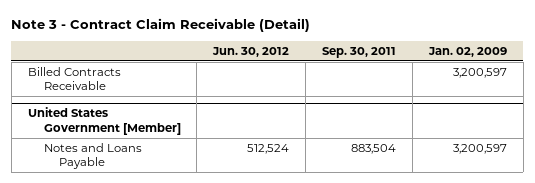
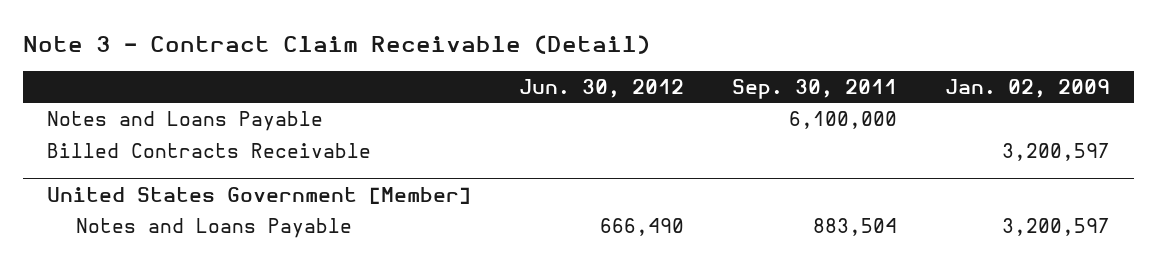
none -> [46,111,323,132] Notes and Loans Payable
[247,144,290,155] 512,524 -> [599,218,684,237] 666,490

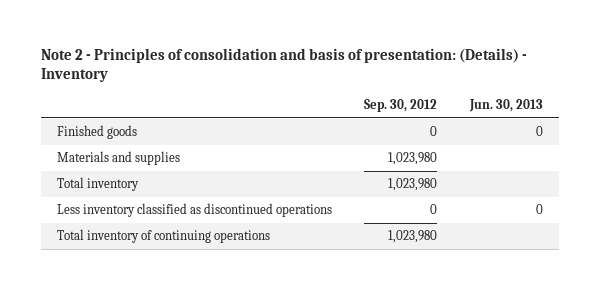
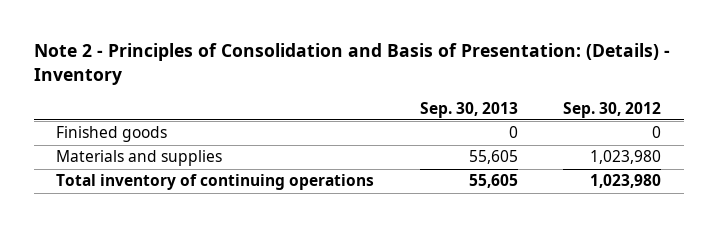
[40,47,527,83] Note 2 - Principles of consolidation and basis of presentation: (Details) - Inventory -> [33,43,670,85] Note 2 - Principles of Consolidation and Basis of Presentation: (Details) - Inventory
[468,99,543,113] Jun. 30, 2013 -> none
none -> [419,101,518,118] Sep. 30, 2013
[56,177,139,192] Total inventory -> none
[56,203,332,218] Less inventory classified as discontinued operations -> none

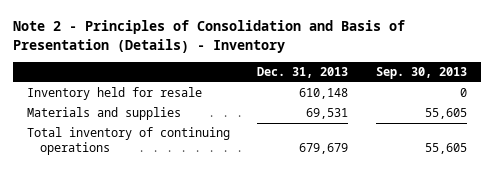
[33,43,670,85] Note 2 - Principles of Consolidation and Basis of Presentation: (Details) - Inventory -> [12,20,405,53] Note 2 - Principles of Consolidation and Basis of Presentation (Details) - Inventory
[563,101,662,118] Sep. 30, 2012 -> none
none -> [257,66,349,78] Dec. 31, 2013
[56,126,168,143] Finished goods -> [26,87,202,101] Inventory held for resale

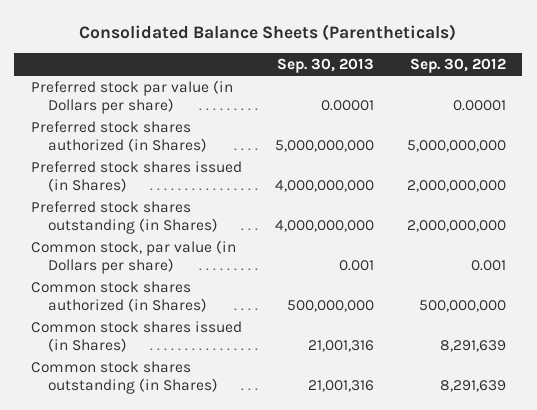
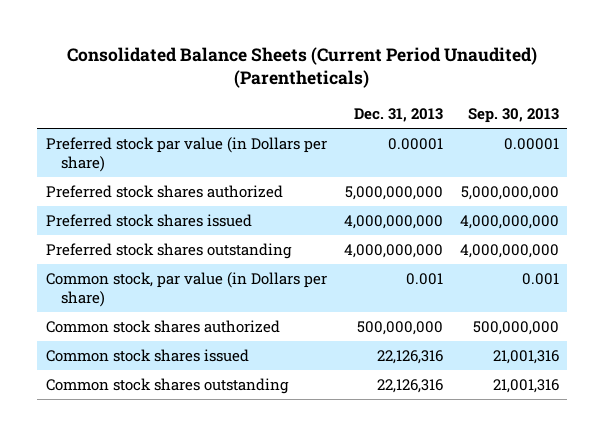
[79,23,457,41] Consolidated Balance Sheets (Parentheticals) -> [67,46,538,89] Consolidated Balance Sheets (Current Period Unaudited) (Parentheticals)
[409,57,506,73] Sep. 30, 2012 -> none
none -> [353,108,443,123] Dec. 31, 2013
[30,120,207,152] Preferred stock shares authorized (in Shares) -> [45,184,283,198] Preferred stock shares authorized
[30,160,242,192] Preferred stock shares issued (in Shares) -> [45,213,252,227] Preferred stock shares issued
[30,200,218,234] Preferred stock shares outstanding (in Shares) -> [45,242,292,259] Preferred stock shares outstanding
[30,280,207,312] Common stock shares authorized (in Shares) -> [45,319,280,333] Common stock shares authorized
[30,320,242,352] Common stock shares issued (in Shares) -> [45,348,249,362] Common stock shares issued
[30,360,218,394] Common stock shares outstanding (in Shares) -> [45,377,289,394] Common stock shares outstanding

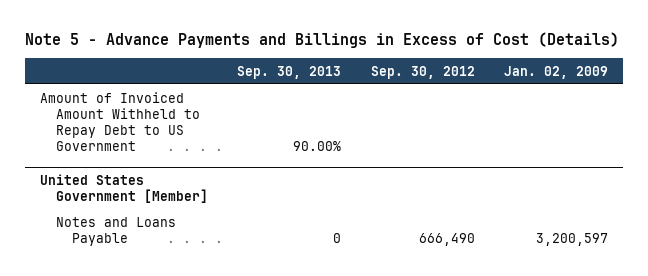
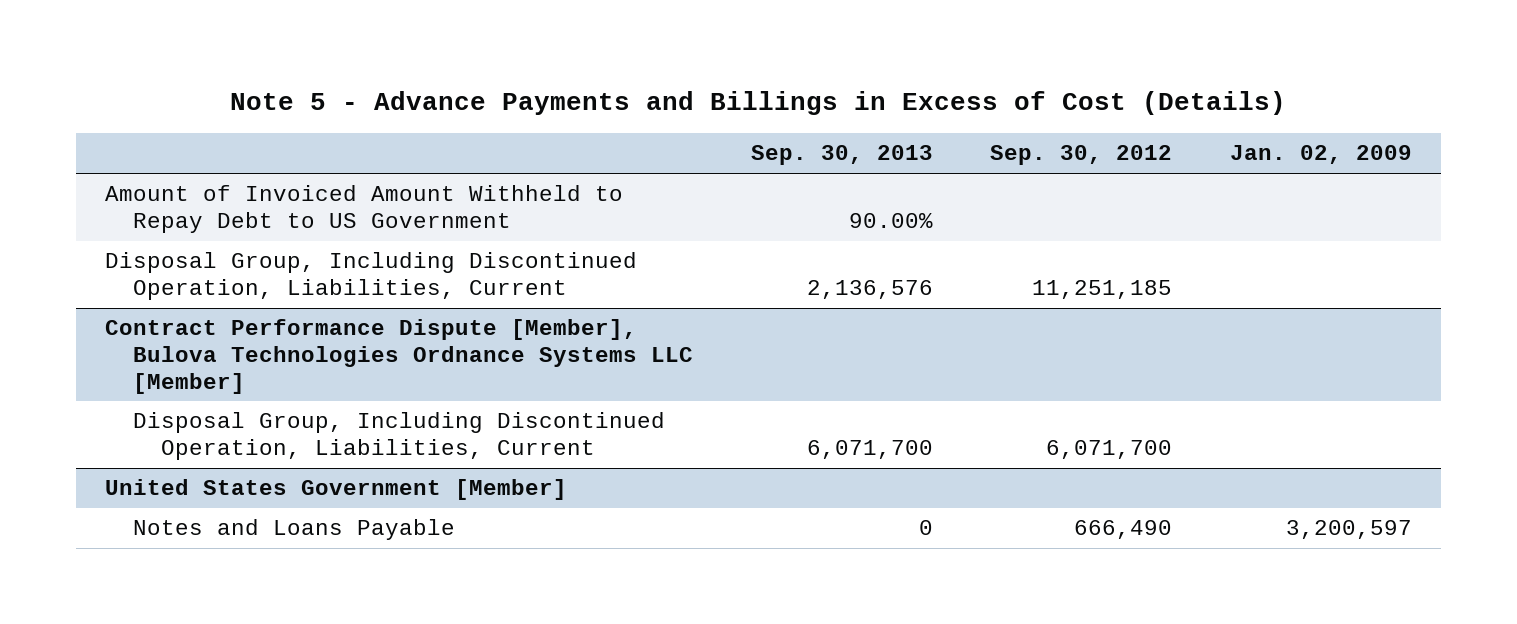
none -> [104,252,637,301] Disposal Group, Including Discontinued Operation, Liabilities, Current
none -> [104,319,693,394] Contract Performance Dispute [Member], Bulova Technologies Ordnance Systems LLC [Member]
none -> [132,412,665,461] Disposal Group, Including Discontinued Operation, Liabilities, Current

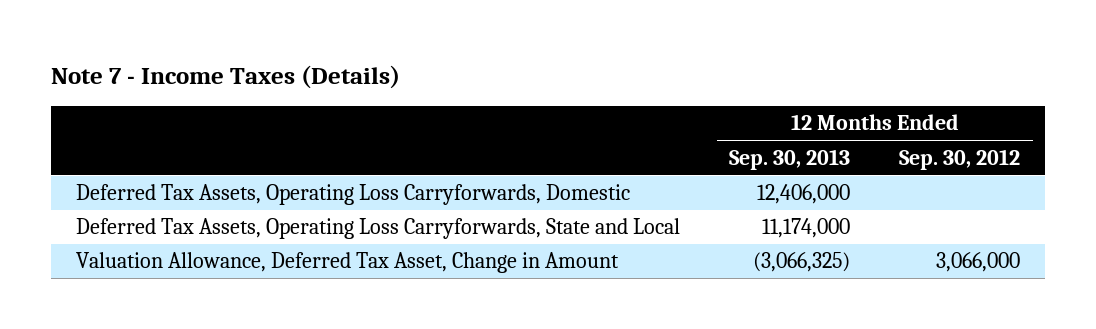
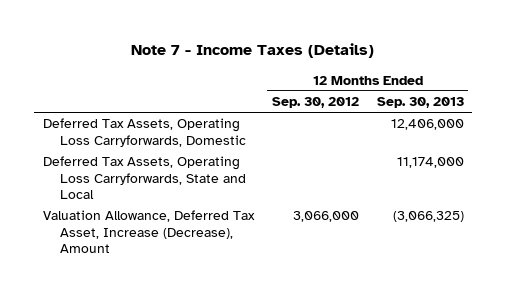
[75,252,619,274] Valuation Allowance, Deferred Tax Asset, Change in Amount -> [42,210,255,253] Valuation Allowance, Deferred Tax Asset, Increase (Decrease), Amount

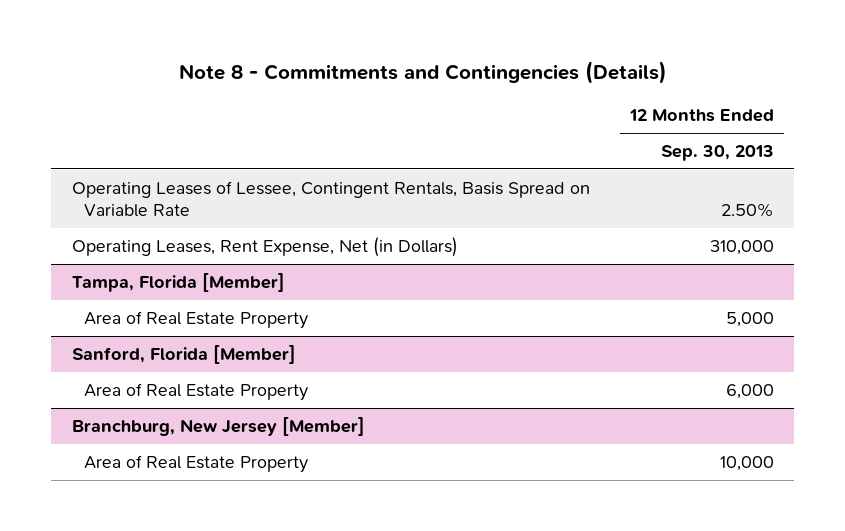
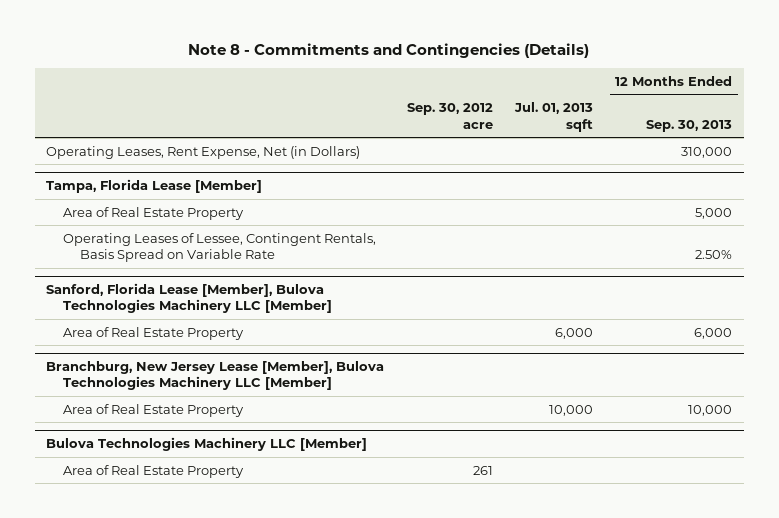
none -> [406,103,493,129] Sep. 30, 2012 acre
none -> [513,102,593,132] Jul. 01, 2013 sqft
[71,181,590,217] Operating Leases of Lessee, Contingent Rentals, Basis Spread on Variable Rate -> none
[71,273,285,293] Tampa, Florida [Member] -> [46,178,263,193] Tampa, Florida Lease [Member]
[71,345,296,365] Sanford, Florida [Member] -> none
none -> [62,232,376,263] Operating Leases of Lessee, Contingent Rentals, Basis Spread on Variable Rate
none -> [46,282,332,314] Sanford, Florida Lease [Member], Bulova Technologies Machinery LLC [Member]
[71,417,365,437] Branchburg, New Jersey [Member] -> none
none -> [46,360,385,391] Branchburg, New Jersey Lease [Member], Bulova Technologies Machinery LLC [Member]
none -> [46,436,368,451] Bulova Technologies Machinery LLC [Member]
none -> [62,464,244,478] Area of Real Estate Property

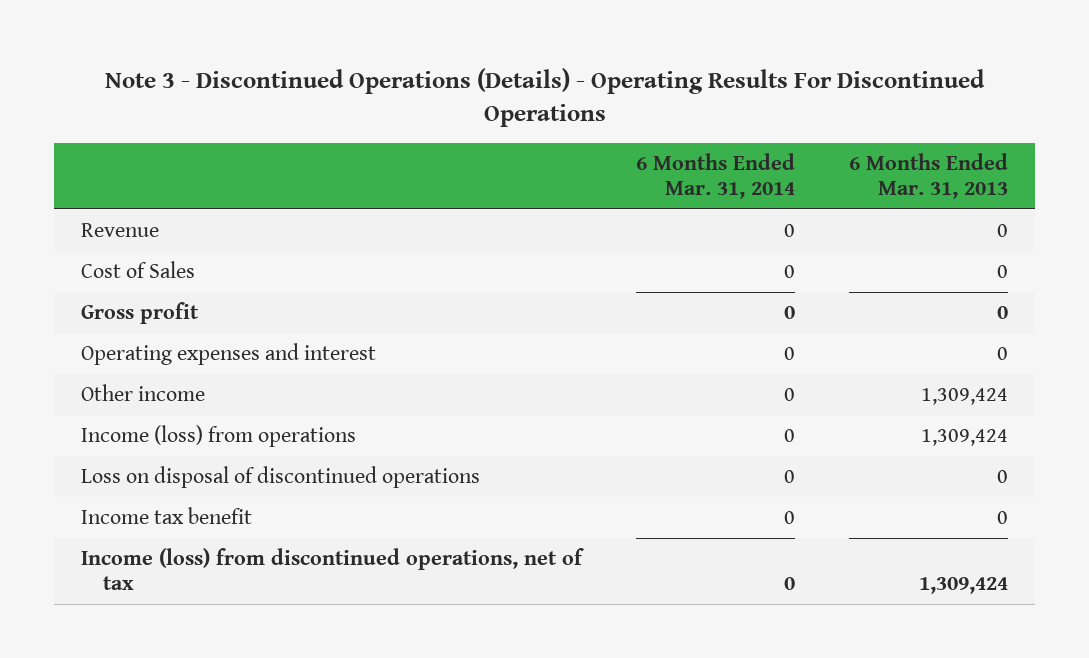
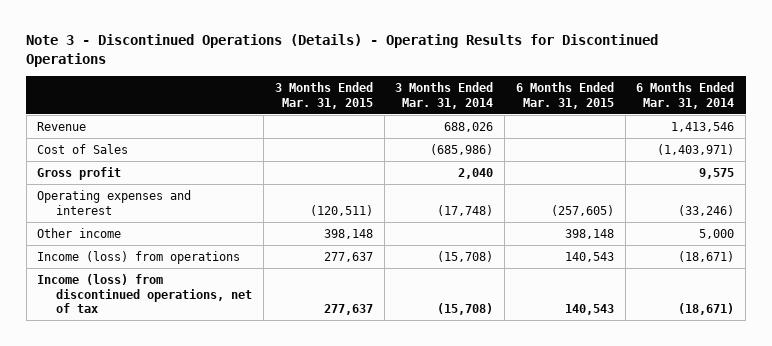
[104,67,985,128] Note 3 - Discontinued Operations (Details) - Operating Results For Discontinued Operations -> [26,33,659,67] Note 3 - Discontinued Operations (Details) - Operating Results for Discontinued Operations
[848,152,1008,200] 6 Months Ended Mar. 31, 2013 -> none
none -> [274,82,373,109] 3 Months Ended Mar. 31, 2015
none -> [395,82,494,109] 3 Months Ended Mar. 31, 2014
none -> [515,82,614,109] 6 Months Ended Mar. 31, 2015
[81,466,481,489] Loss on disposal of discontinued operations -> none
[81,507,253,525] Income tax benefit -> none
[784,224,796,238] 0 -> [671,122,735,133] 1,413,546
[784,265,796,279] 0 -> [657,144,735,156] (1,403,971)
[784,306,796,320] 0 -> [699,168,735,180] 9,575
[784,347,796,361] 0 -> [678,204,735,216] (33,246)
[784,388,796,402] 0 -> [699,229,735,240] 5,000
[784,429,796,443] 0 -> [678,251,735,263] (18,671)
[784,577,796,591] 0 -> [678,303,735,316] (18,671)

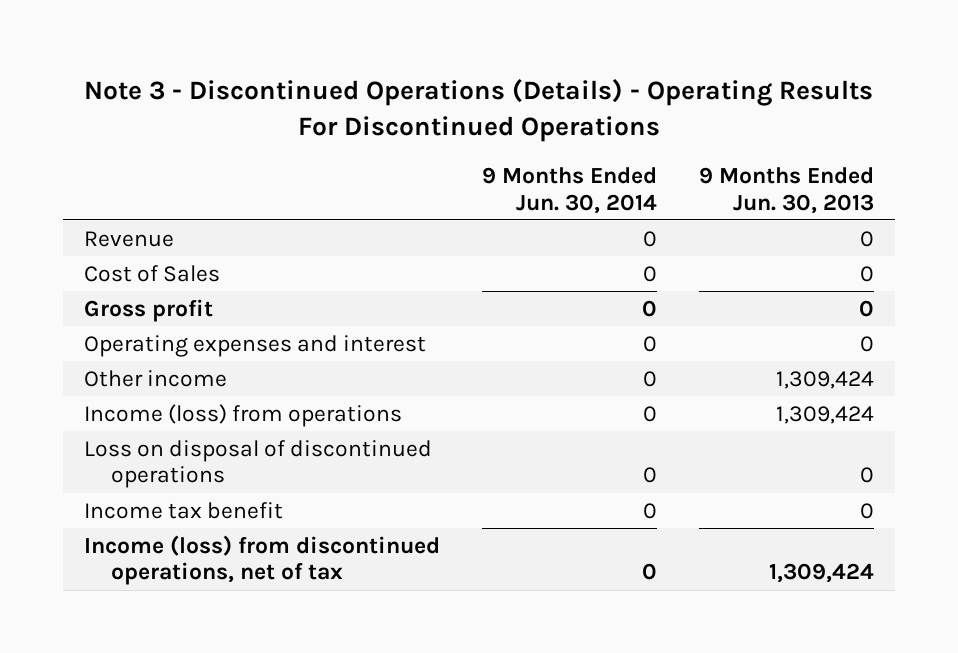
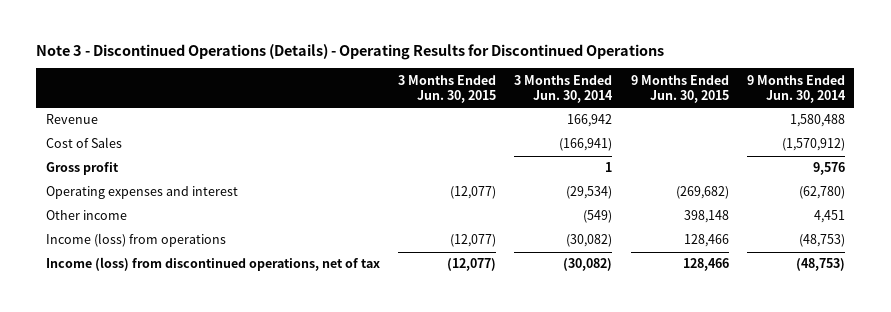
[84,79,874,142] Note 3 - Discontinued Operations (Details) - Operating Results For Discontinued Operations -> [36,43,665,60] Note 3 - Discontinued Operations (Details) - Operating Results for Discontinued Operations
[698,166,874,214] 9 Months Ended Jun. 30, 2013 -> none
none -> [398,74,497,104] 3 Months Ended Jun. 30, 2015
none -> [514,74,614,104] 3 Months Ended Jun. 30, 2014
none -> [630,74,729,104] 9 Months Ended Jun. 30, 2015
[84,439,433,489] Loss on disposal of discontinued operations -> none
[84,501,284,519] Income tax benefit -> none
[643,230,658,247] 0 -> [790,114,846,128] 1,580,488
[643,265,658,282] 0 -> [782,138,846,152] (1,570,912)
[642,299,658,317] 0 -> [813,162,846,176] 9,576
[643,335,658,352] 0 -> [799,186,846,200] (62,780)
[643,370,658,387] 0 -> [814,210,846,224] 4,451
[643,405,658,422] 0 -> [799,234,846,248] (48,753)
[642,563,658,581] 0 -> [796,258,846,272] (48,753)

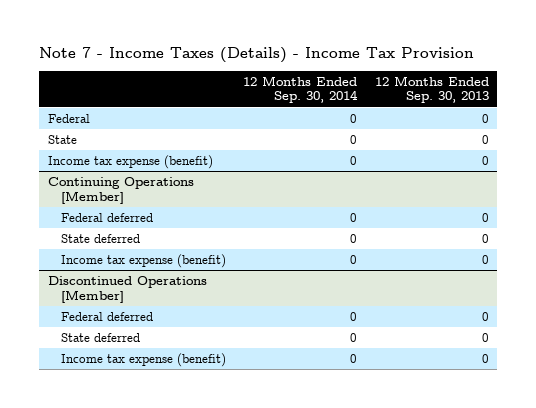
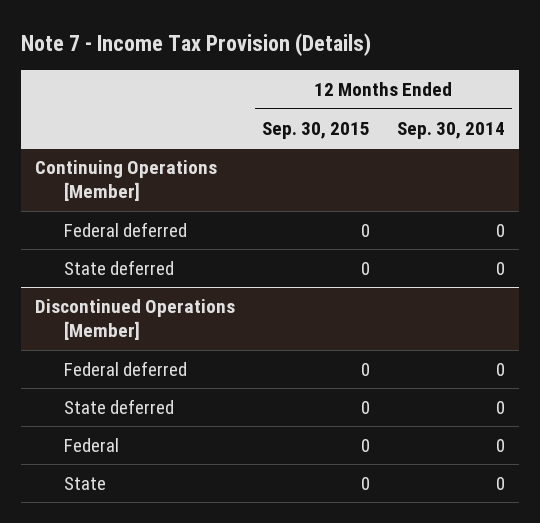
[39,47,475,64] Note 7 - Income Taxes (Details) - Income Tax Provision -> [21,33,372,57] Note 7 - Income Tax Provision (Details)
[374,75,489,104] 12 Months Ended Sep. 30, 2013 -> none
none -> [261,121,370,139] Sep. 30, 2015
[47,113,90,123] Federal -> none
[47,134,77,144] State -> none
[47,154,213,169] Income tax expense (benefit) -> none
[61,253,227,268] Income tax expense (benefit) -> none
[61,352,227,367] Income tax expense (benefit) -> none
none -> [64,438,120,453] Federal
none -> [64,477,107,491] State

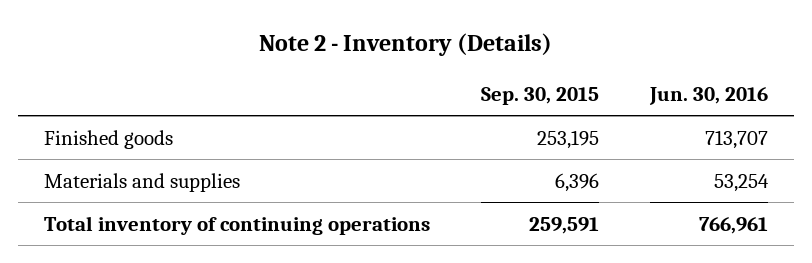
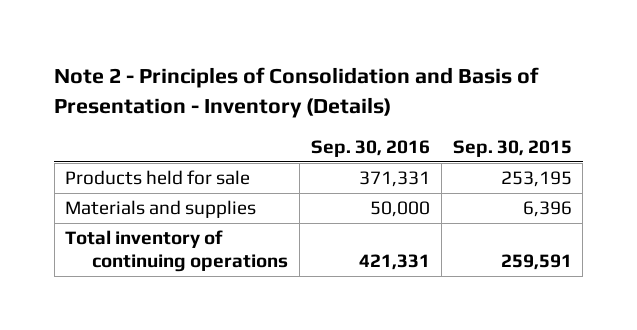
[259,32,553,56] Note 2 - Inventory (Details) -> [54,67,540,118] Note 2 - Principles of Consolidation and Basis of Presentation - Inventory (Details)
[649,86,769,105] Jun. 30, 2016 -> none
none -> [310,139,430,157] Sep. 30, 2016
[43,129,173,149] Finished goods -> [65,170,251,186] Products held for sale

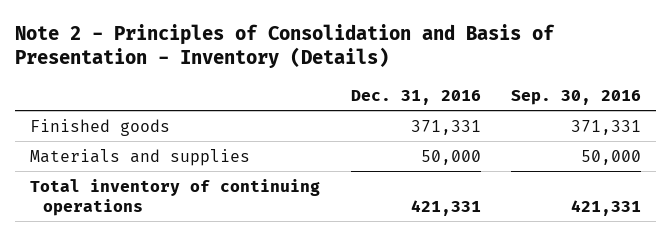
[452,139,572,157] Sep. 30, 2015 -> none
none -> [350,89,481,105] Dec. 31, 2016
[65,170,251,186] Products held for sale -> [30,118,171,136] Finished goods

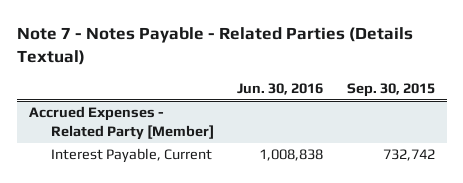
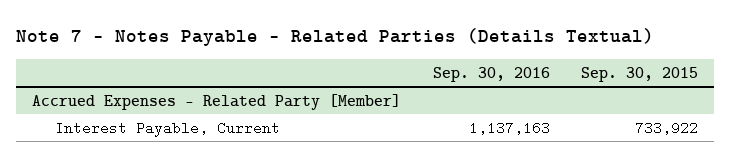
[237,82,324,95] Jun. 30, 2016 -> none
none -> [432,66,550,82] Sep. 30, 2016
[382,149,435,162] 732,742 -> [635,120,699,135] 733,922

